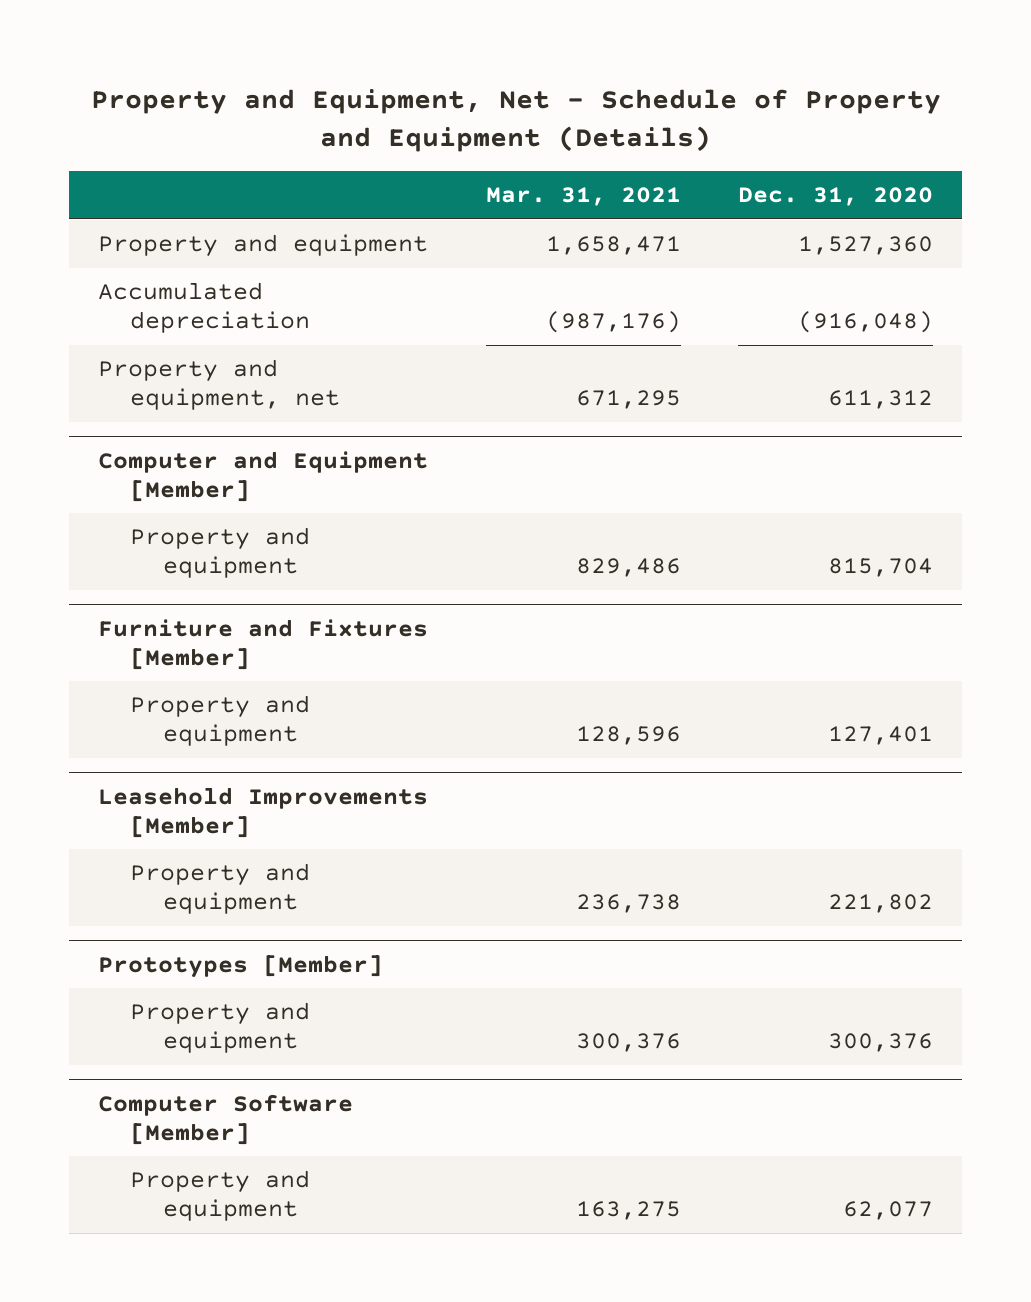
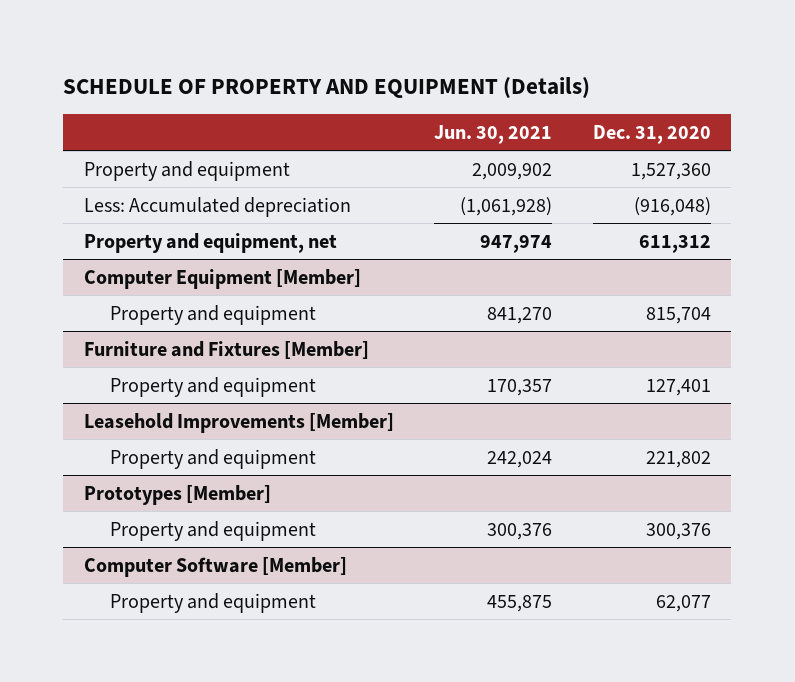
[90,88,941,153] Property and Equipment, Net - Schedule of Property and Equipment (Details) -> [63,77,591,100] SCHEDULE OF PROPERTY AND EQUIPMENT (Details)
[485,187,681,207] Mar. 31, 2021 -> none
none -> [434,124,553,144] Jun. 30, 2021
[97,282,311,334] Accumulated depreciation -> [83,196,351,217] Less: Accumulated depreciation
[97,450,428,502] Computer and Equipment [Member] -> [83,268,361,289] Computer Equipment [Member]

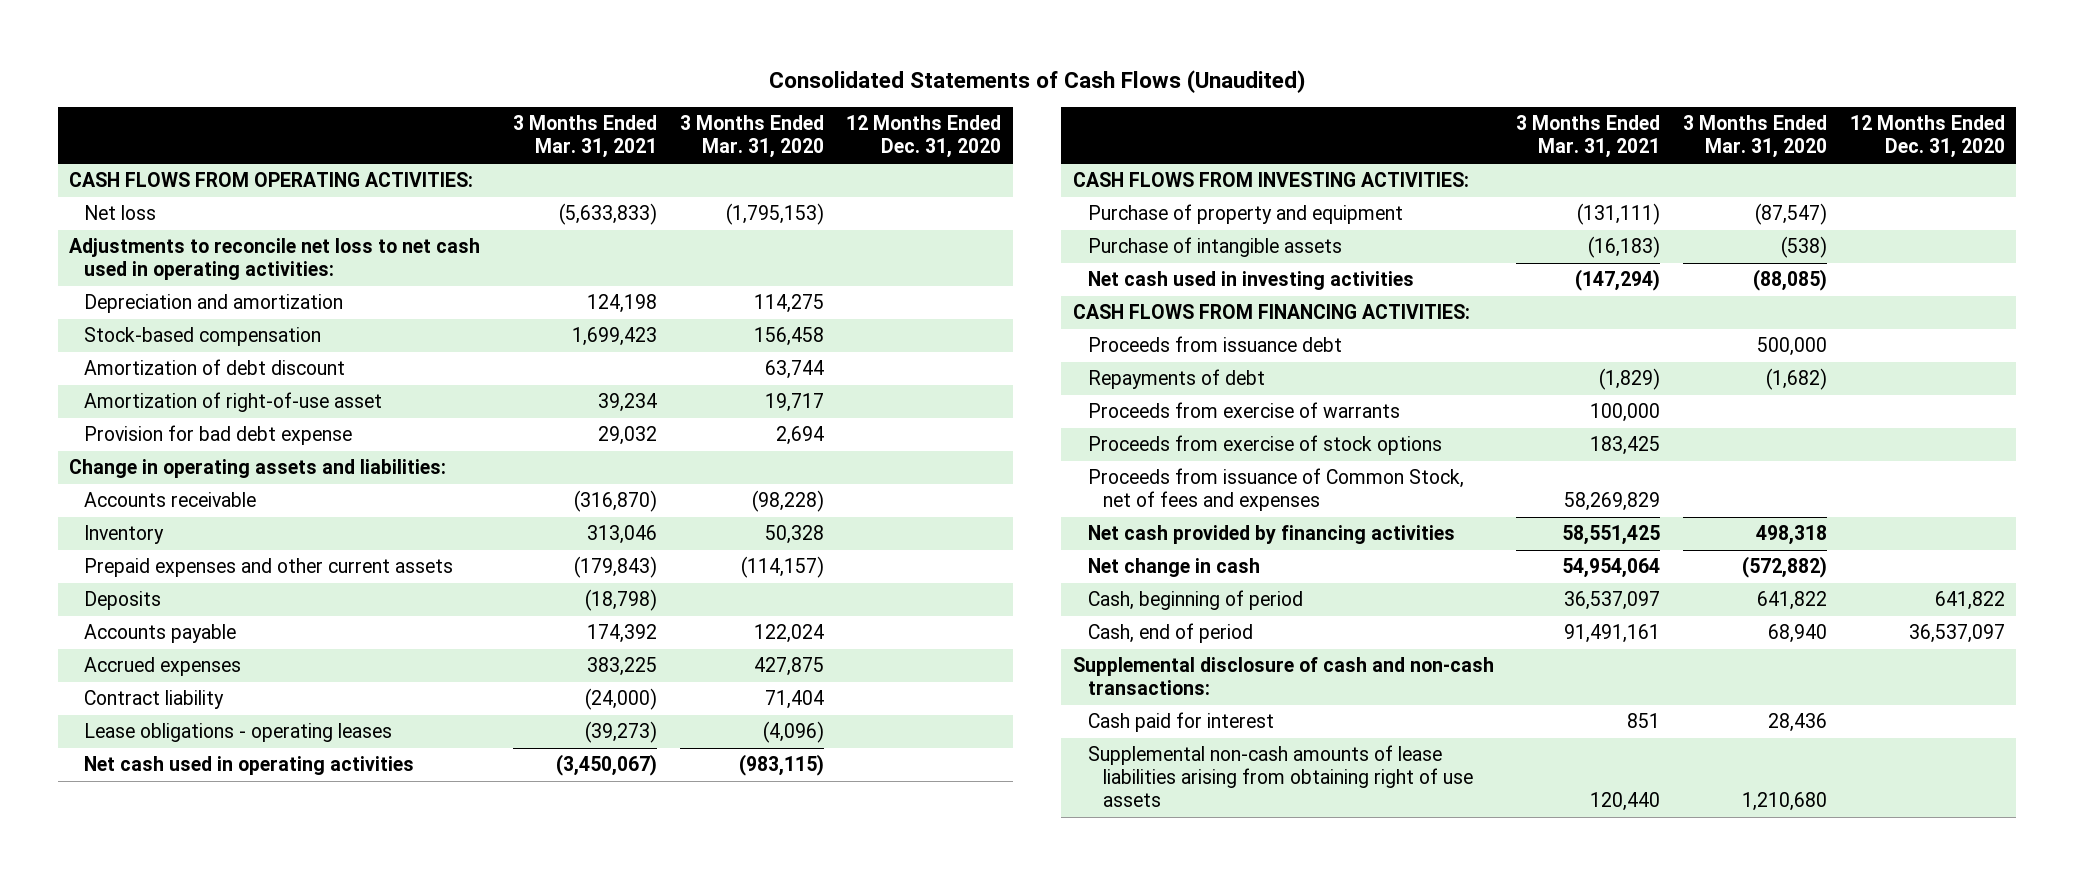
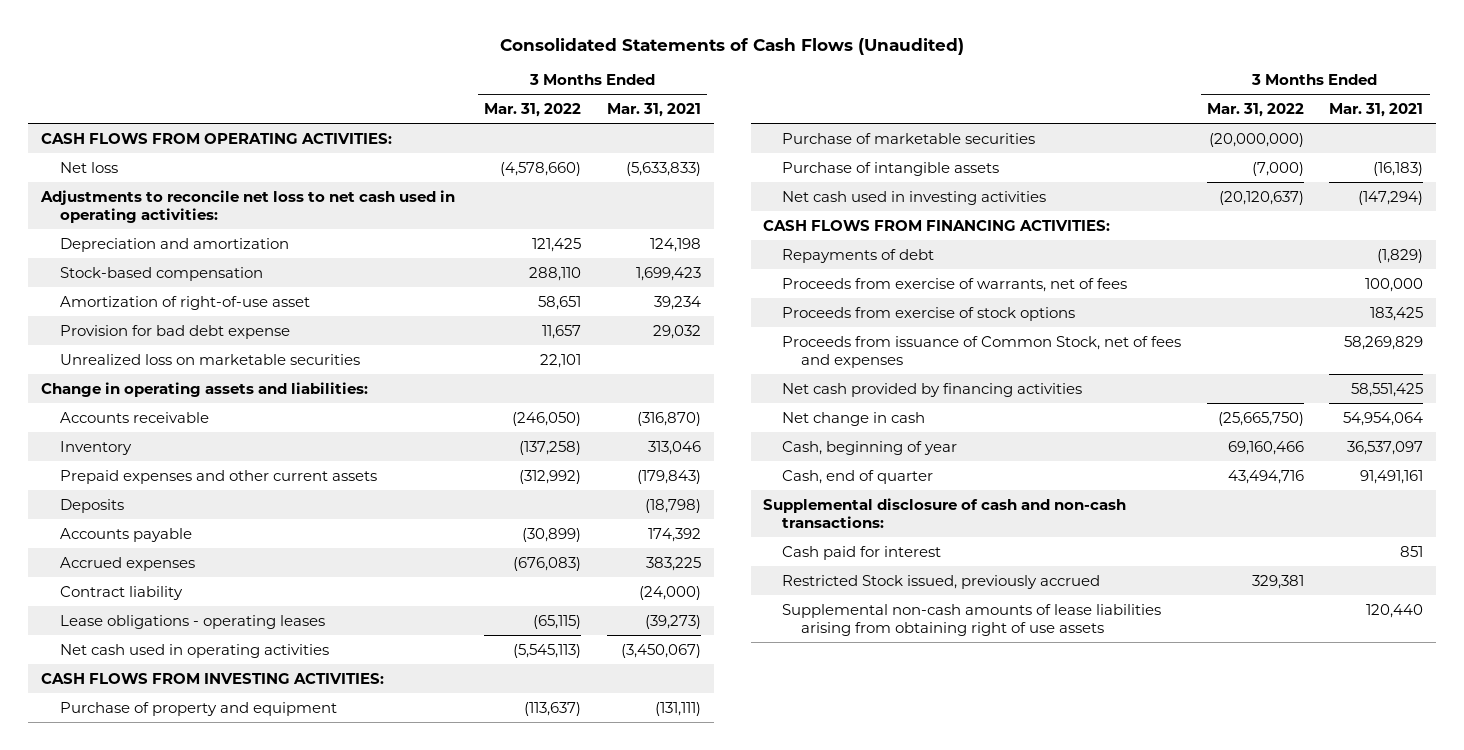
[679,115,824,159] 3 Months Ended Mar. 31, 2020 -> none
[846,115,1002,159] 12 Months Ended Dec. 31, 2020 -> none
none -> [484,103,582,118] Mar. 31, 2022
[84,359,346,376] Amortization of debt discount -> none
none -> [59,353,360,365] Unrealized loss on marketable securities
none -> [782,132,1036,144] Purchase of marketable securities
[1087,336,1342,353] Proceeds from issuance debt -> none
[1087,402,1400,419] Proceeds from exercise of warrants -> [782,277,1128,292] Proceeds from exercise of warrants, net of fees
[1087,590,1303,611] Cash, beginning of period -> [782,440,958,455] Cash, beginning of year
[1087,623,1253,644] Cash, end of period -> [782,469,934,484] Cash, end of quarter
none -> [782,574,1101,589] Restricted Stock issued, previously accrued

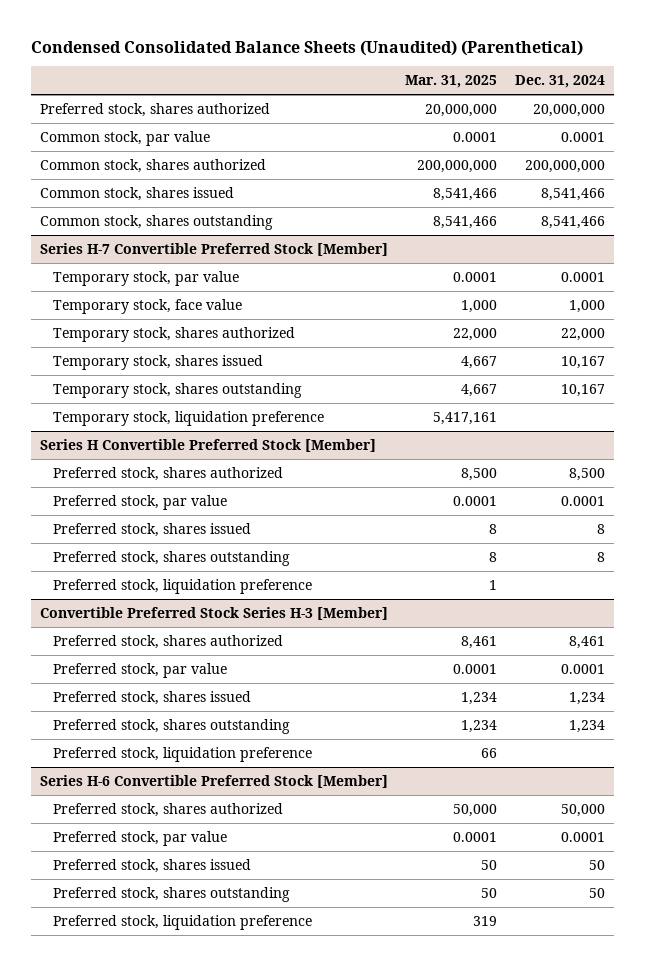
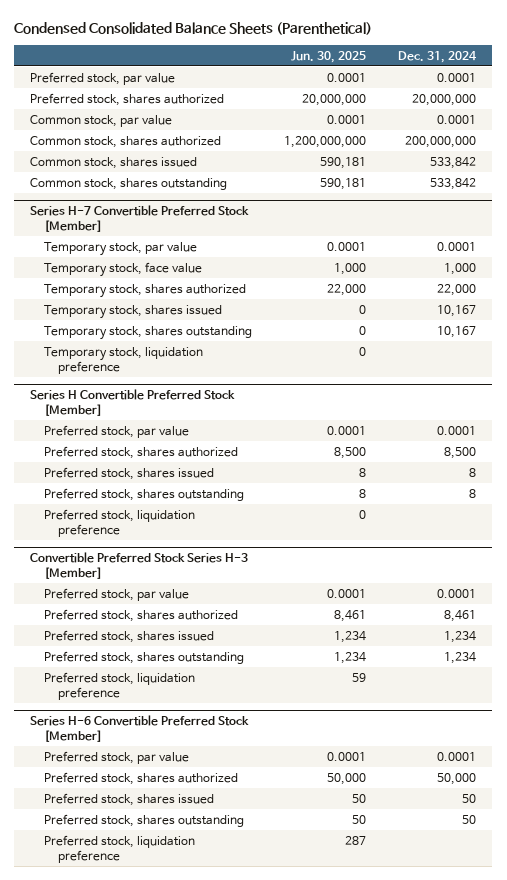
[31,39,584,56] Condensed Consolidated Balance Sheets (Unaudited) (Parenthetical) -> [14,22,373,36] Condensed Consolidated Balance Sheets (Parenthetical)
[405,75,498,89] Mar. 31, 2025 -> none
none -> [291,50,367,63] Jun. 30, 2025
none -> [30,71,176,85] Preferred stock, par value
[540,187,605,201] 8,541,466 -> [430,156,477,169] 533,842
[540,215,605,229] 8,541,466 -> [430,177,477,190] 533,842
[53,466,284,481] Preferred stock, shares authorized -> [44,445,239,459] Preferred stock, shares authorized
[53,634,284,649] Preferred stock, shares authorized -> [44,608,239,622] Preferred stock, shares authorized
[53,802,284,817] Preferred stock, shares authorized -> [44,771,239,785] Preferred stock, shares authorized

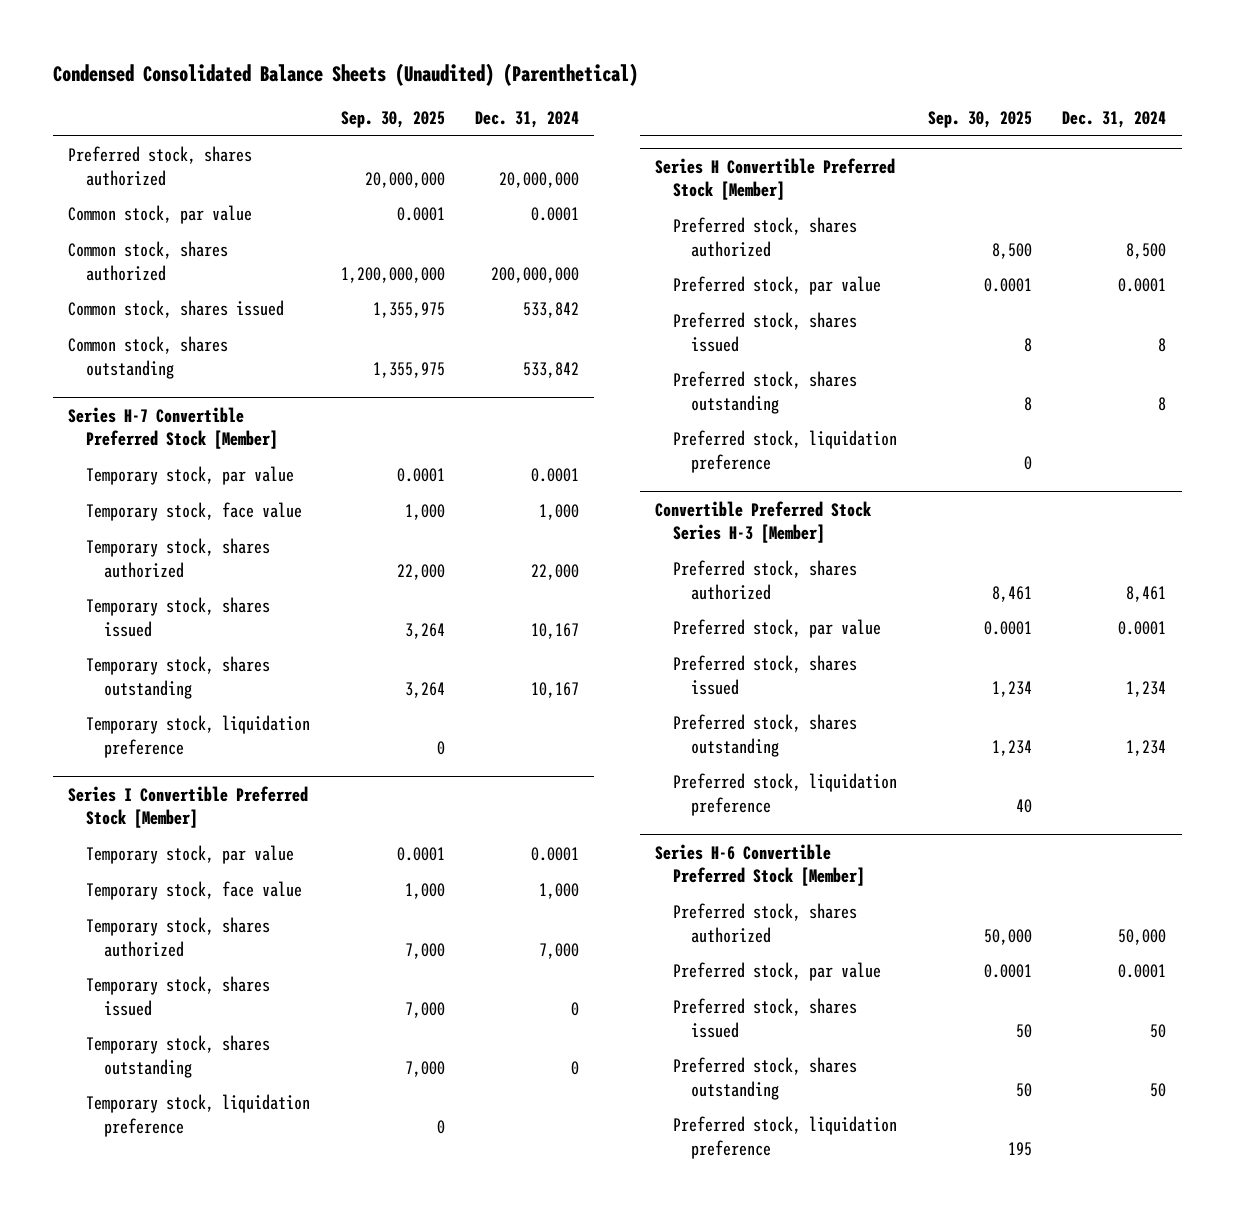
[14,22,373,36] Condensed Consolidated Balance Sheets (Parenthetical) -> [52,63,638,87] Condensed Consolidated Balance Sheets (Unaudited) (Parenthetical)
[291,50,367,63] Jun. 30, 2025 -> none
none -> [340,110,445,128] Sep. 30, 2025
[30,71,176,85] Preferred stock, par value -> none
none -> [68,786,309,829] Series I Convertible Preferred Stock [Member]
none -> [86,845,295,865] Temporary stock, par value
none -> [86,881,303,901] Temporary stock, face value
none -> [86,917,271,957] Temporary stock, shares authorized
none -> [86,976,271,1016] Temporary stock, shares issued
none -> [86,1035,271,1078] Temporary stock, shares outstanding
none -> [86,1094,311,1137] Temporary stock, liquidation preference
[44,424,190,438] Preferred stock, par value -> [673,276,882,296] Preferred stock, par value
[44,587,190,601] Preferred stock, par value -> [673,619,882,639] Preferred stock, par value
[44,750,190,764] Preferred stock, par value -> [673,962,882,982] Preferred stock, par value

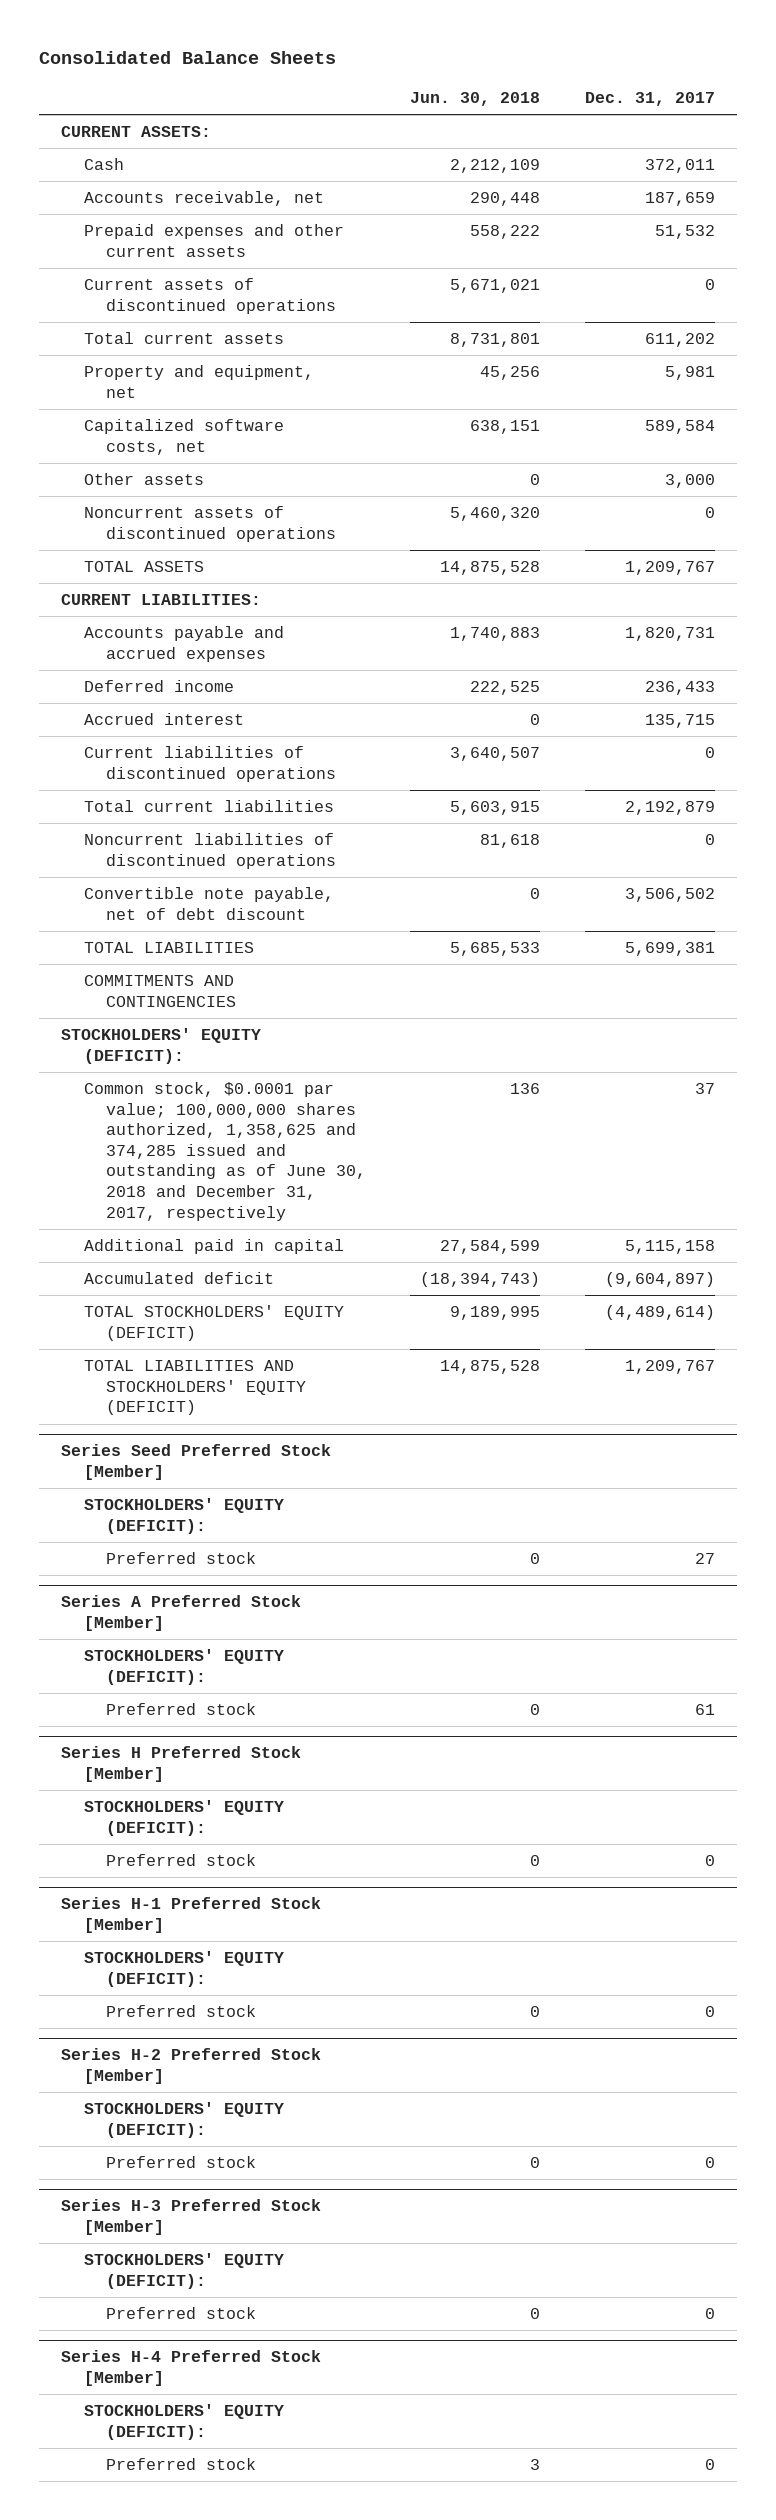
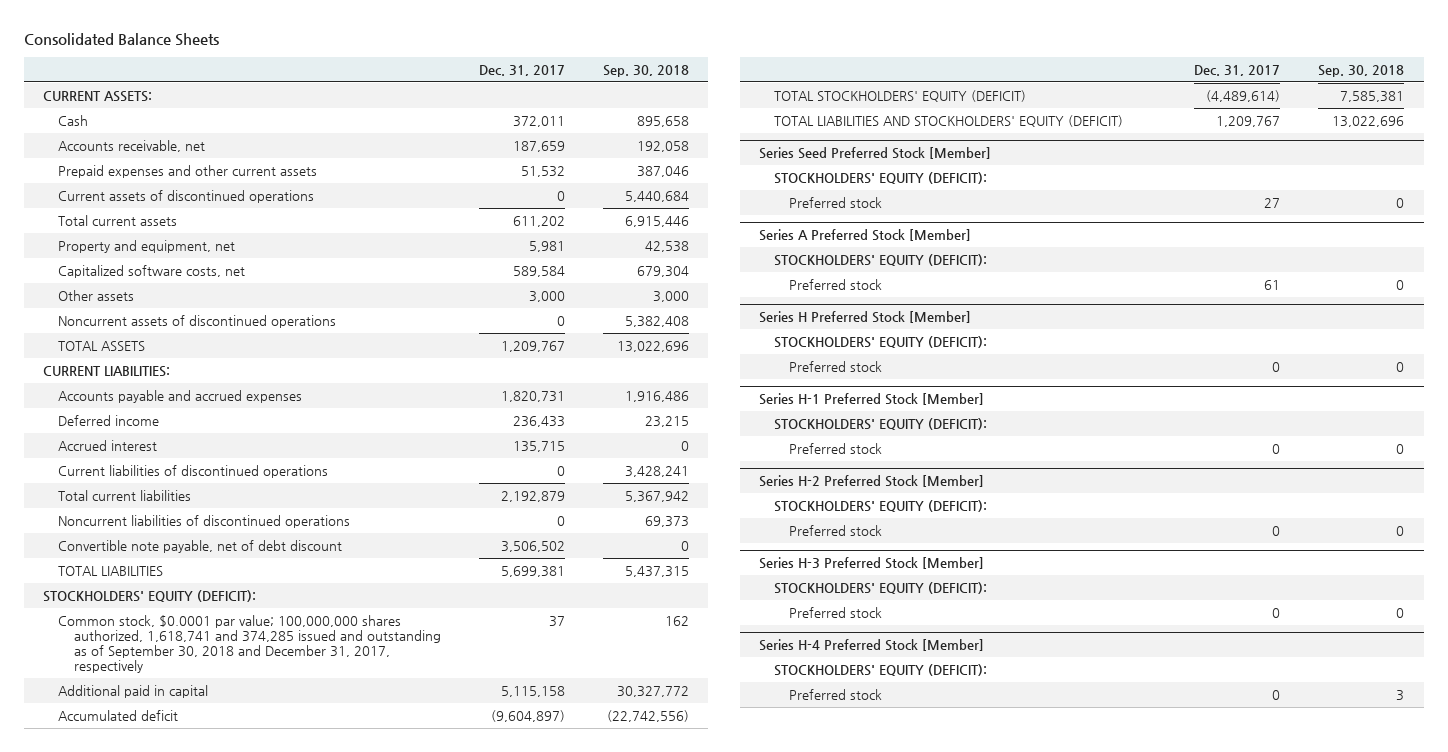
[410,91,541,106] Jun. 30, 2018 -> none
none -> [602,64,689,77] Sep. 30, 2018
[83,975,236,1007] COMMITMENTS AND CONTINGENCIES -> none
[83,1082,366,1221] Common stock, $0.0001 par value; 100,000,000 shares authorized, 1,358,625 and 374,285 issued and outstanding as of June 30, 2018 and December 31, 2017, respectively -> [58,614,441,674] Common stock, $0.0001 par value; 100,000,000 shares authorized, 1,618,741 and 374,285 issued and outstanding as of September 30, 2018 and December 31, 2017, respectively

